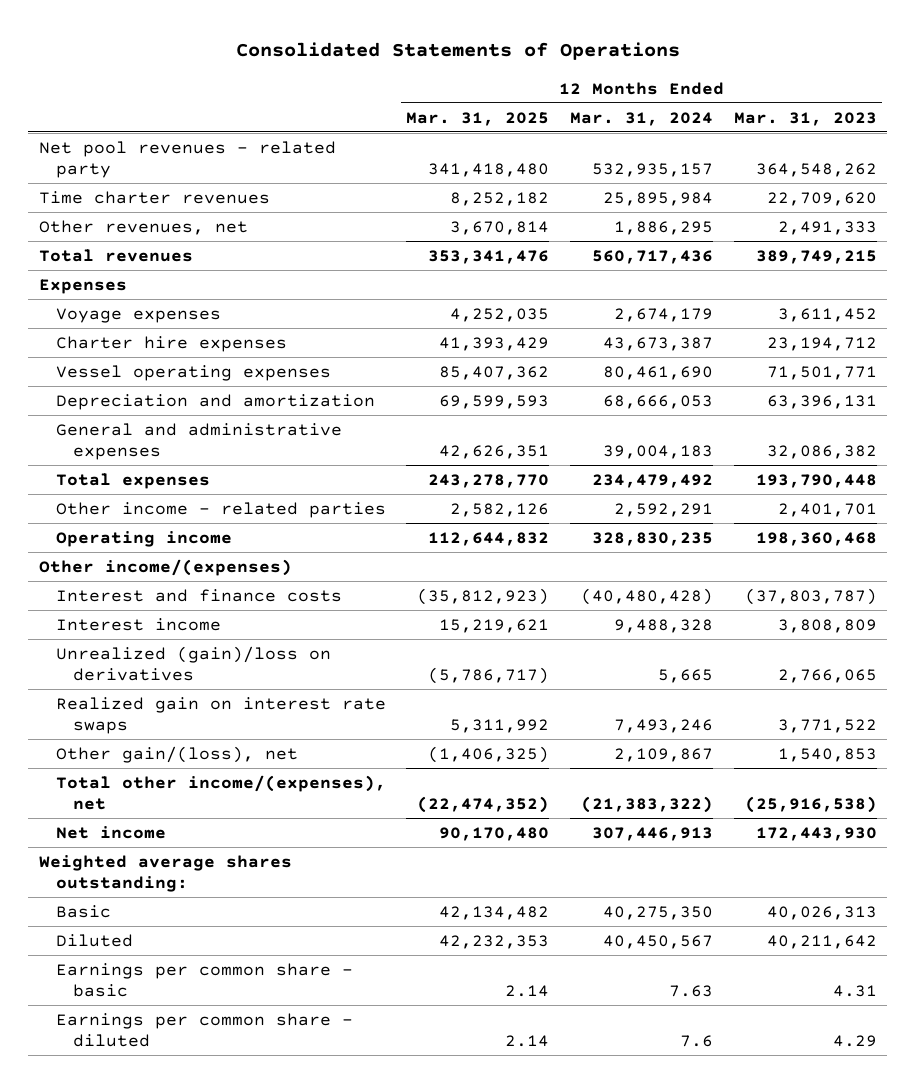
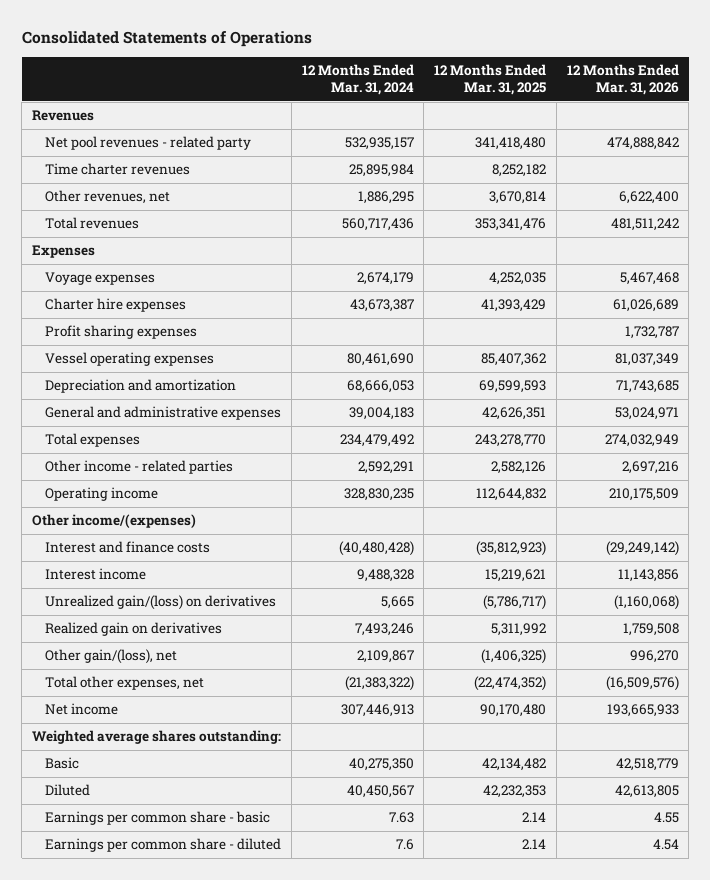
[733,111,877,126] Mar. 31, 2023 -> none
none -> [566,63,679,96] 12 Months Ended Mar. 31, 2026
none -> [31,110,94,122] Revenues
none -> [45,325,198,340] Profit sharing expenses
[55,645,331,682] Unrealized (gain)/loss on derivatives -> [45,595,277,611] Unrealized gain/(loss) on derivatives
[55,696,386,735] Realized gain on interest rate swaps -> [45,622,223,637] Realized gain on derivatives
[55,774,386,811] Total other income/(expenses), net -> [45,676,205,691] Total other expenses, net

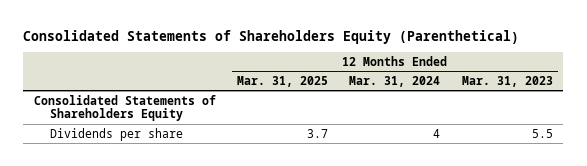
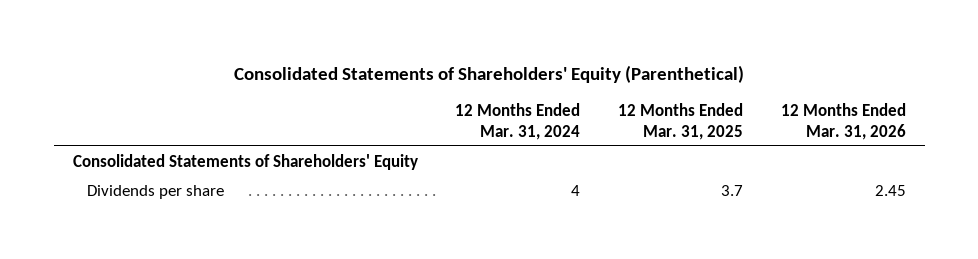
[23,30,520,45] Consolidated Statements of Shareholders Equity (Parenthetical) -> [234,64,745,83] Consolidated Statements of Shareholders' Equity (Parenthetical)
[461,76,553,88] Mar. 31, 2023 -> none
none -> [780,103,906,140] 12 Months Ended Mar. 31, 2026
[34,94,217,122] Consolidated Statements of Shareholders Equity -> [72,153,418,170] Consolidated Statements of Shareholders' Equity

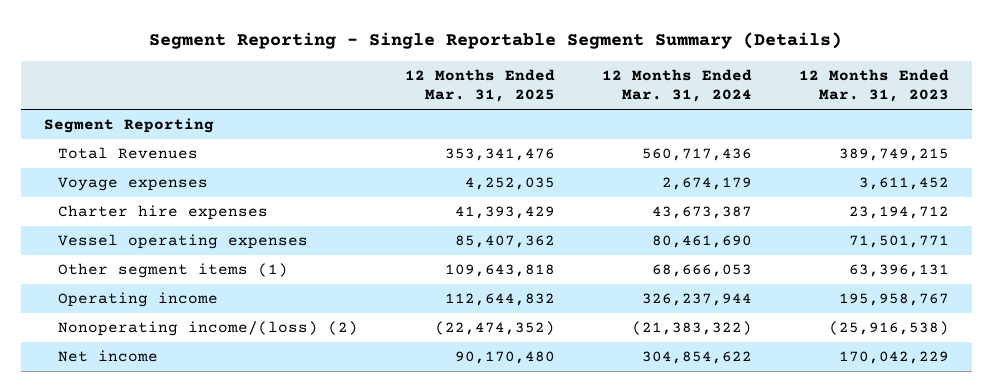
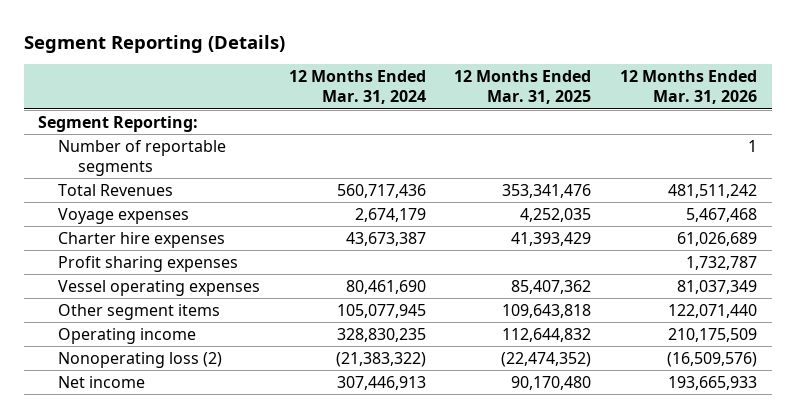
[149,32,843,50] Segment Reporting - Single Reportable Segment Summary (Details) -> [23,34,285,53] Segment Reporting (Details)
[798,69,949,103] 12 Months Ended Mar. 31, 2023 -> none
none -> [620,70,758,105] 12 Months Ended Mar. 31, 2026
[43,118,214,134] Segment Reporting -> [38,115,199,132] Segment Reporting:
none -> [57,139,226,176] Number of reportable segments
none -> [57,255,238,272] Profit sharing expenses
[58,263,289,279] Other segment items (1) -> [57,303,220,320] Other segment items
[652,264,753,278] 68,666,053 -> [336,303,426,318] 105,077,945
[642,293,753,307] 326,237,944 -> [336,327,426,342] 328,830,235
[58,321,359,337] Nonoperating income/(loss) (2) -> [57,351,222,368] Nonoperating loss (2)
[642,351,753,365] 304,854,622 -> [336,375,426,390] 307,446,913

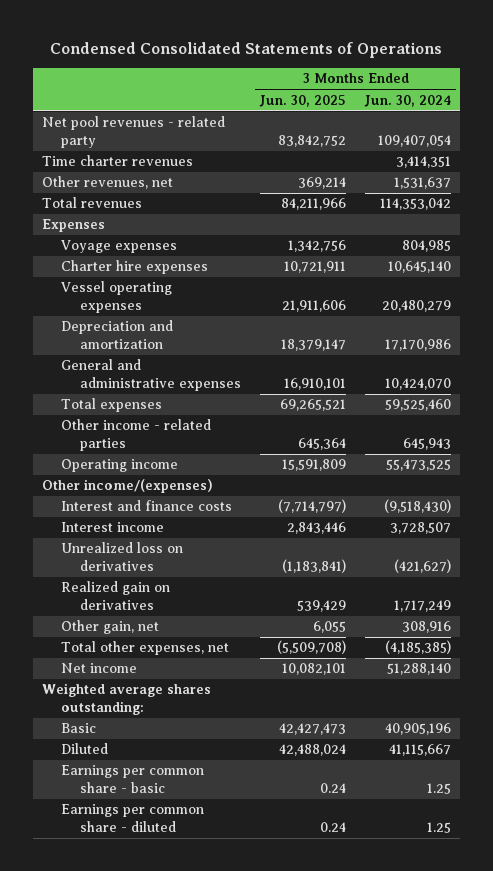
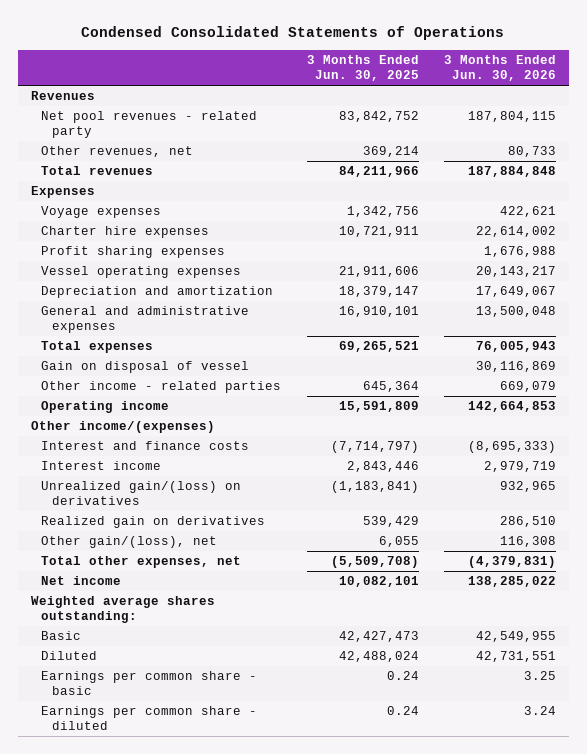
[363,94,451,107] Jun. 30, 2024 -> none
none -> [444,55,557,82] 3 Months Ended Jun. 30, 2026
none -> [30,91,95,101] Revenues
[41,155,193,167] Time charter revenues -> none
none -> [41,246,226,259] Profit sharing expenses
none -> [41,361,250,374] Gain on disposal of vessel
[61,542,184,572] Unrealized loss on derivatives -> [41,481,242,506] Unrealized gain/(loss) on derivatives
[61,620,160,635] Other gain, net -> [41,536,218,549] Other gain/(loss), net

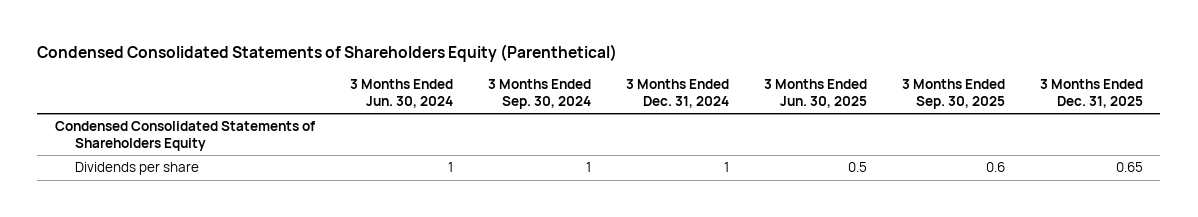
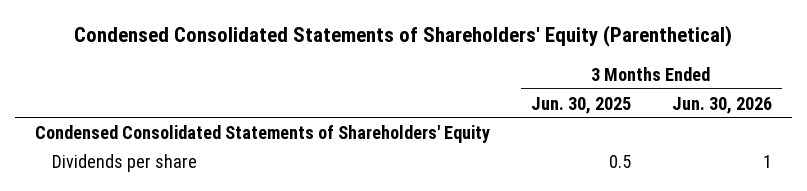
[37,44,618,63] Condensed Consolidated Statements of Shareholders Equity (Parenthetical) -> [74,25,733,48] Condensed Consolidated Statements of Shareholders' Equity (Parenthetical)
[349,79,453,108] 3 Months Ended Jun. 30, 2024 -> none
[487,79,591,109] 3 Months Ended Sep. 30, 2024 -> none
[625,79,729,108] 3 Months Ended Dec. 31, 2024 -> none
[901,79,1005,109] 3 Months Ended Sep. 30, 2025 -> none
[1039,79,1143,108] 3 Months Ended Dec. 31, 2025 -> none
none -> [671,96,772,114] Jun. 30, 2026
[54,121,315,151] Condensed Consolidated Statements of Shareholders Equity -> [35,124,491,143] Condensed Consolidated Statements of Shareholders' Equity

